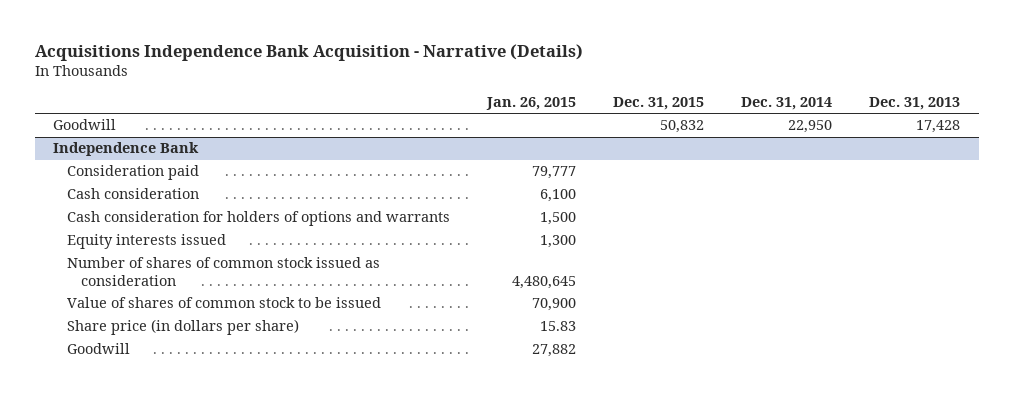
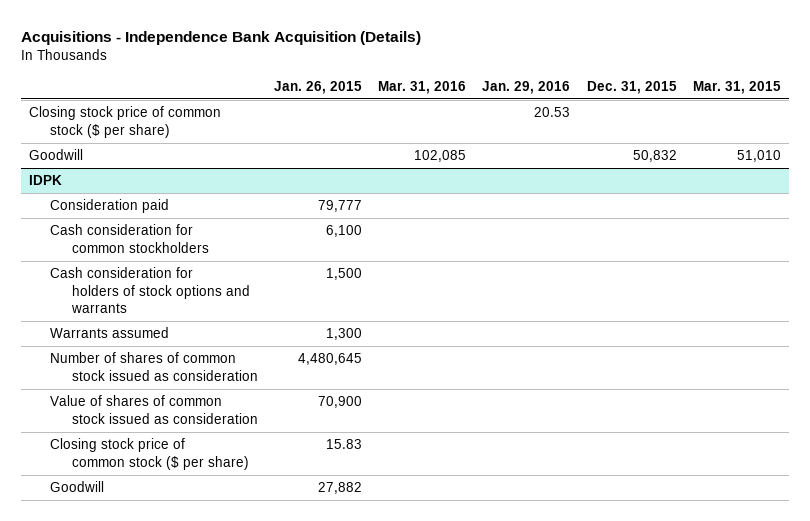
[34,44,583,62] Acquisitions Independence Bank Acquisition - Narrative (Details) -> [20,30,421,45] Acquisitions - Independence Bank Acquisition (Details)
[741,97,833,111] Dec. 31, 2014 -> none
[869,97,961,111] Dec. 31, 2013 -> none
none -> [378,80,467,94] Mar. 31, 2016
none -> [482,80,571,94] Jan. 29, 2016
none -> [692,80,781,94] Mar. 31, 2015
none -> [28,106,221,138] Closing stock price of common stock ($ per share)
[53,142,200,157] Independence Bank -> [28,175,62,186] IDPK
[67,188,200,200] Cash consideration -> [50,224,209,253] Cash consideration for common stockholders
[67,211,451,227] Cash consideration for holders of options and warrants -> [50,267,250,314] Cash consideration for holders of stock options and warrants
[67,234,227,250] Equity interests issued -> [50,327,170,339] Warrants assumed
[67,297,382,309] Value of shares of common stock to be issued -> [50,395,258,424] Value of shares of common stock issued as consideration
[67,319,300,336] Share price (in dollars per share) -> [50,438,249,470] Closing stock price of common stock ($ per share)

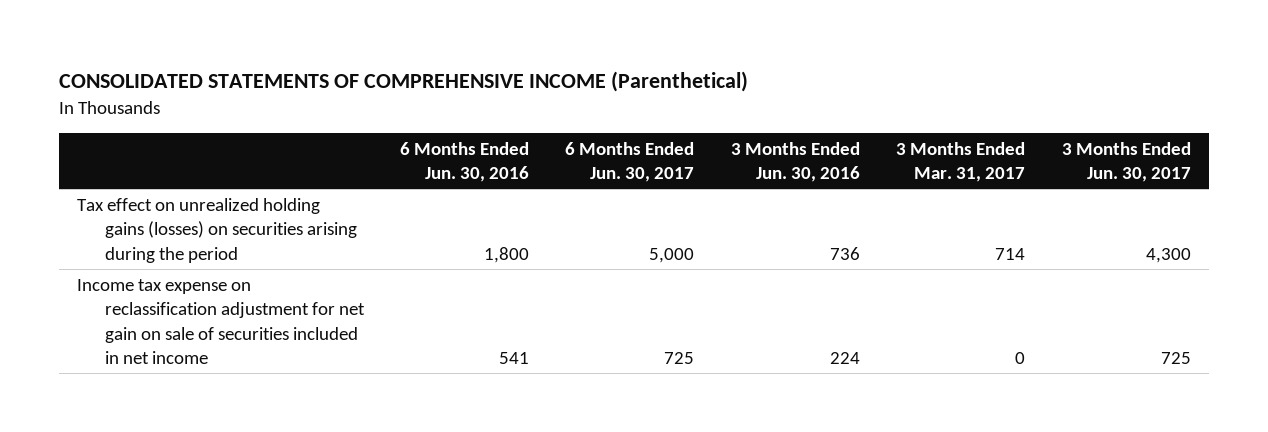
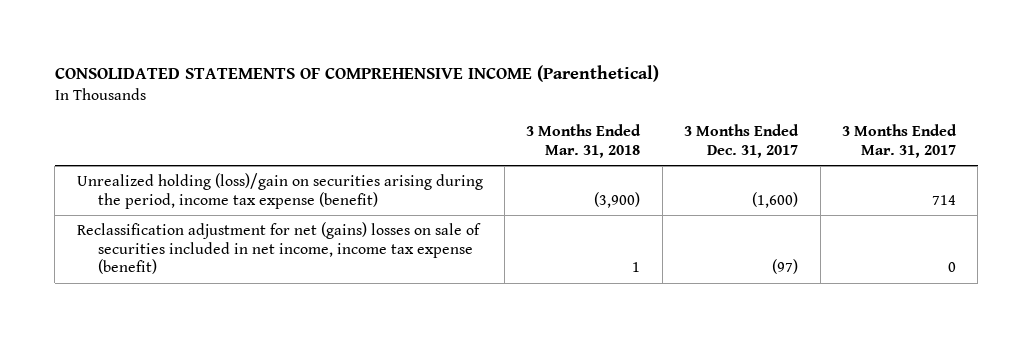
[400,141,530,183] 6 Months Ended Jun. 30, 2016 -> none
[565,141,695,183] 6 Months Ended Jun. 30, 2017 -> none
[730,141,860,183] 3 Months Ended Jun. 30, 2016 -> none
[1061,141,1191,183] 3 Months Ended Jun. 30, 2017 -> none
none -> [526,124,642,158] 3 Months Ended Mar. 31, 2018
none -> [684,124,800,158] 3 Months Ended Dec. 31, 2017
[77,197,357,263] Tax effect on unrealized holding gains (losses) on securities arising during the period -> [76,173,483,209] Unrealized holding (loss)/gain on securities arising during the period, income tax expense (benefit)
[77,278,365,365] Income tax expense on reclassification adjustment for net gain on sale of securities included in net income -> [76,222,481,275] Reclassification adjustment for net (gains) losses on sale of securities included in net income, income tax expense (benefit)

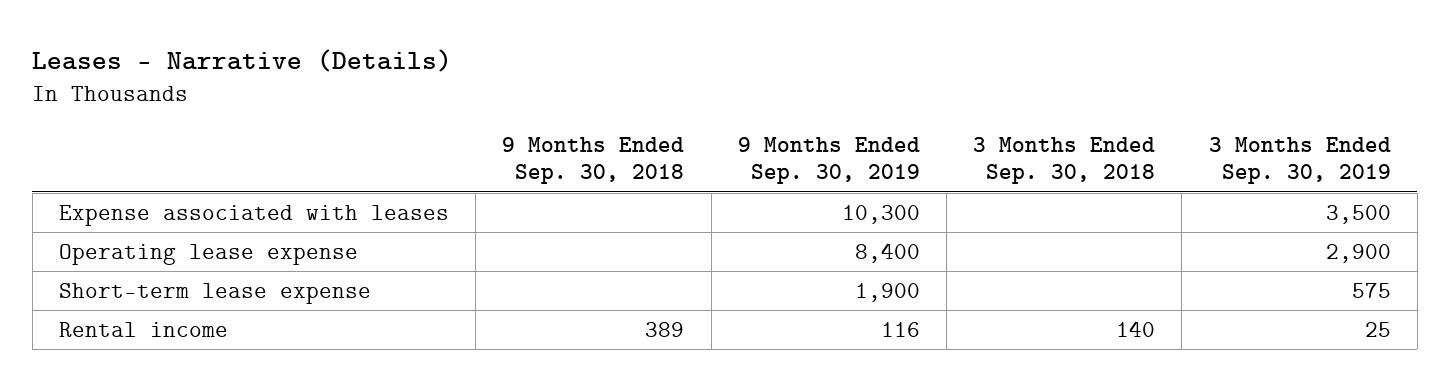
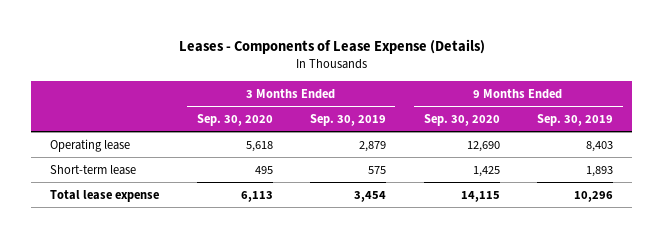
[32,49,453,73] Leases - Narrative (Details) -> [178,39,485,55] Leases - Components of Lease Expense (Details)
[502,137,685,185] 9 Months Ended Sep. 30, 2018 -> none
[973,137,1156,185] 3 Months Ended Sep. 30, 2018 -> none
none -> [196,113,273,126] Sep. 30, 2020
none -> [423,113,500,126] Sep. 30, 2020
[59,204,450,226] Expense associated with leases -> none
[59,321,229,337] Rental income -> none
[59,243,359,265] Operating lease expense -> [50,138,131,152] Operating lease
[854,242,920,263] 8,400 -> [586,140,614,152] 8,403
[1325,243,1391,263] 2,900 -> [359,140,387,152] 2,879
[59,282,372,304] Short-term lease expense -> [50,164,137,175] Short-term lease
[854,282,920,302] 1,900 -> [586,165,614,177] 1,893
none -> [50,189,160,202] Total lease expense

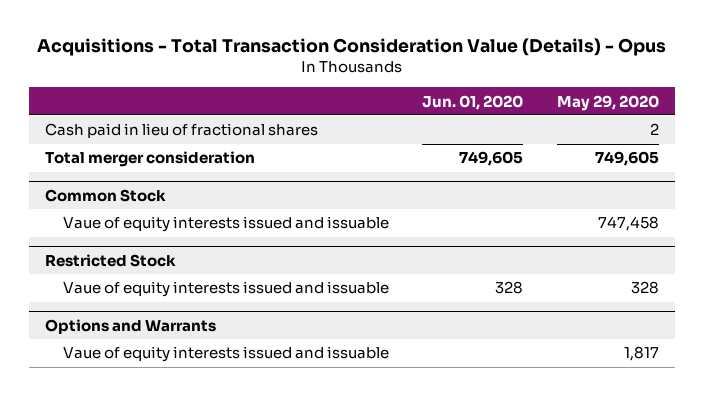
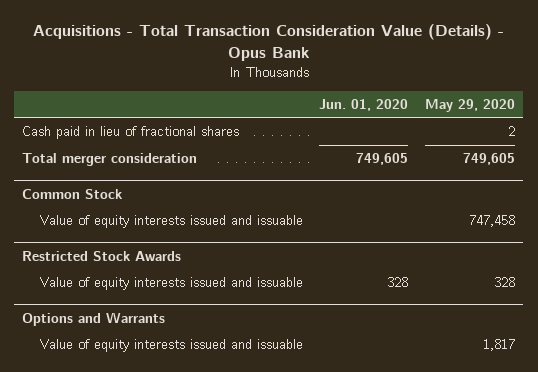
[36,37,666,56] Acquisitions - Total Transaction Consideration Value (Details) - Opus -> [32,23,504,61] Acquisitions - Total Transaction Consideration Value (Details) - Opus Bank
[62,216,389,233] Vaue of equity interests issued and issuable -> [39,215,303,229] Value of equity interests issued and issuable
[45,254,177,268] Restricted Stock -> [22,251,182,262] Restricted Stock Awards
[62,281,389,298] Vaue of equity interests issued and issuable -> [39,277,303,291] Value of equity interests issued and issuable
[62,346,389,363] Vaue of equity interests issued and issuable -> [39,339,303,353] Value of equity interests issued and issuable

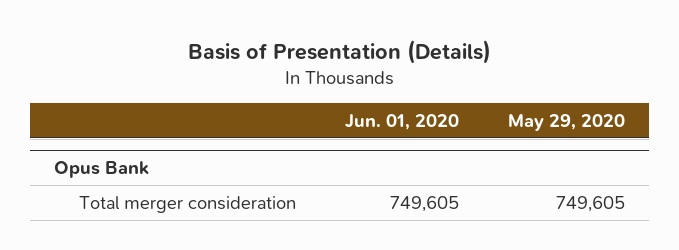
[32,23,504,61] Acquisitions - Total Transaction Consideration Value (Details) - Opus Bank -> [187,39,491,64] Basis of Presentation (Details)
[22,126,240,140] Cash paid in lieu of fractional shares -> none
none -> [54,160,150,178] Opus Bank
[22,189,124,200] Common Stock -> none
[39,215,303,229] Value of equity interests issued and issuable -> none
[22,251,182,262] Restricted Stock Awards -> none
[39,277,303,291] Value of equity interests issued and issuable -> none
[22,312,166,327] Options and Warrants -> none
[39,339,303,353] Value of equity interests issued and issuable -> none

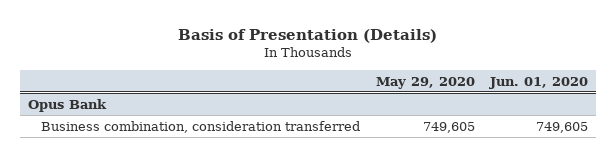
[79,195,297,213] Total merger consideration -> [41,120,361,133] Business combination, consideration transferred

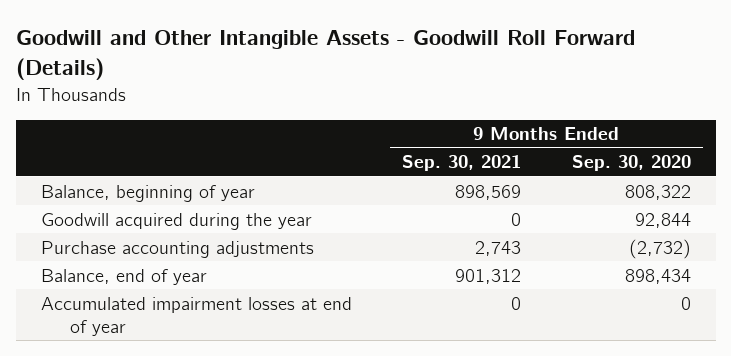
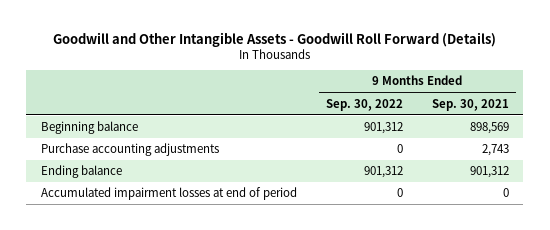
[571,155,691,172] Sep. 30, 2020 -> none
none -> [325,98,403,111] Sep. 30, 2022
[40,212,312,230] Goodwill acquired during the year -> none
[40,184,255,202] Balance, beginning of year -> [40,121,138,135] Beginning balance
[40,268,207,285] Balance, end of year -> [40,165,122,179] Ending balance
[40,296,352,336] Accumulated impairment losses at end of year -> [40,187,297,201] Accumulated impairment losses at end of period

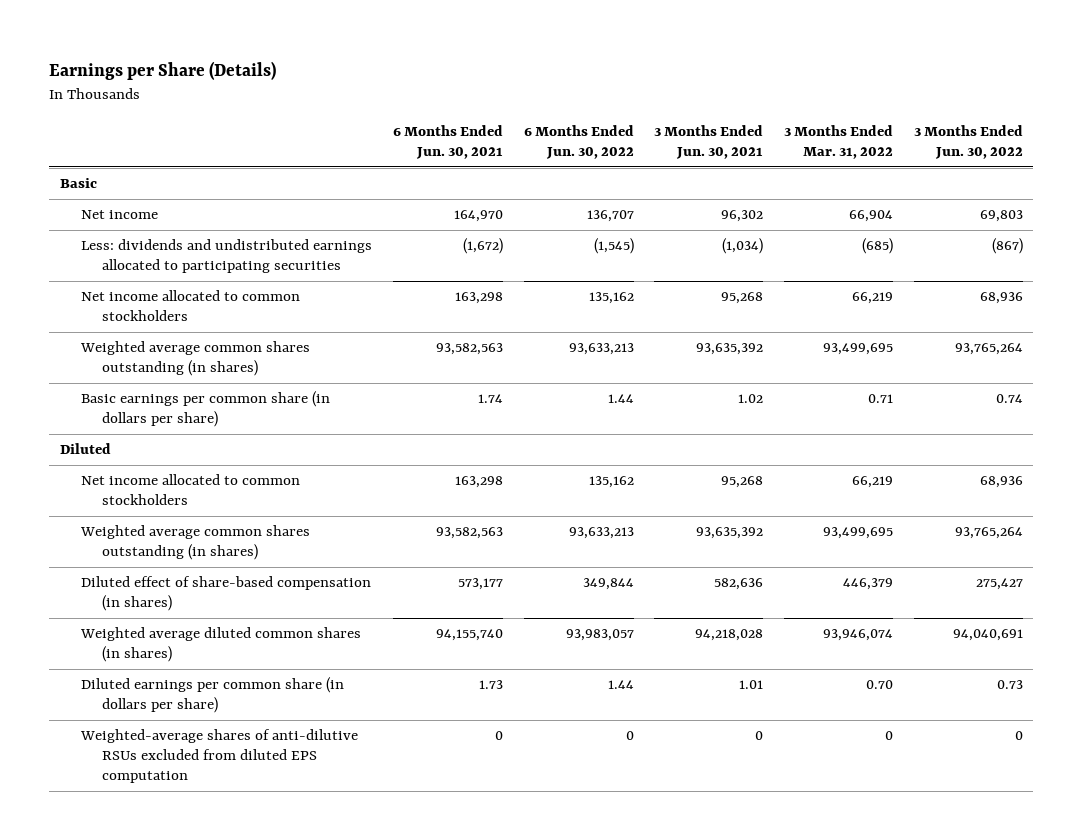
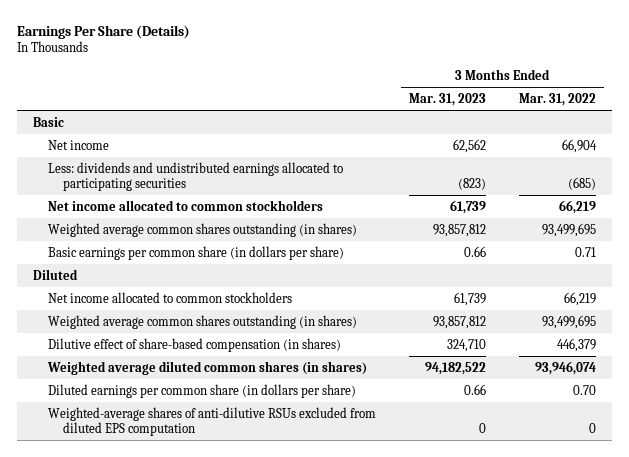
[49,60,277,80] Earnings per Share (Details) -> [16,24,190,39] Earnings Per Share (Details)
[392,125,503,160] 6 Months Ended Jun. 30, 2021 -> none
[523,125,634,160] 6 Months Ended Jun. 30, 2022 -> none
[654,125,764,160] 3 Months Ended Jun. 30, 2021 -> none
[913,125,1023,160] 3 Months Ended Jun. 30, 2022 -> none
none -> [408,92,486,106] Mar. 31, 2023
[81,576,372,612] Diluted effect of share-based compensation (in shares) -> [47,337,341,352] Dilutive effect of share-based compensation (in shares)

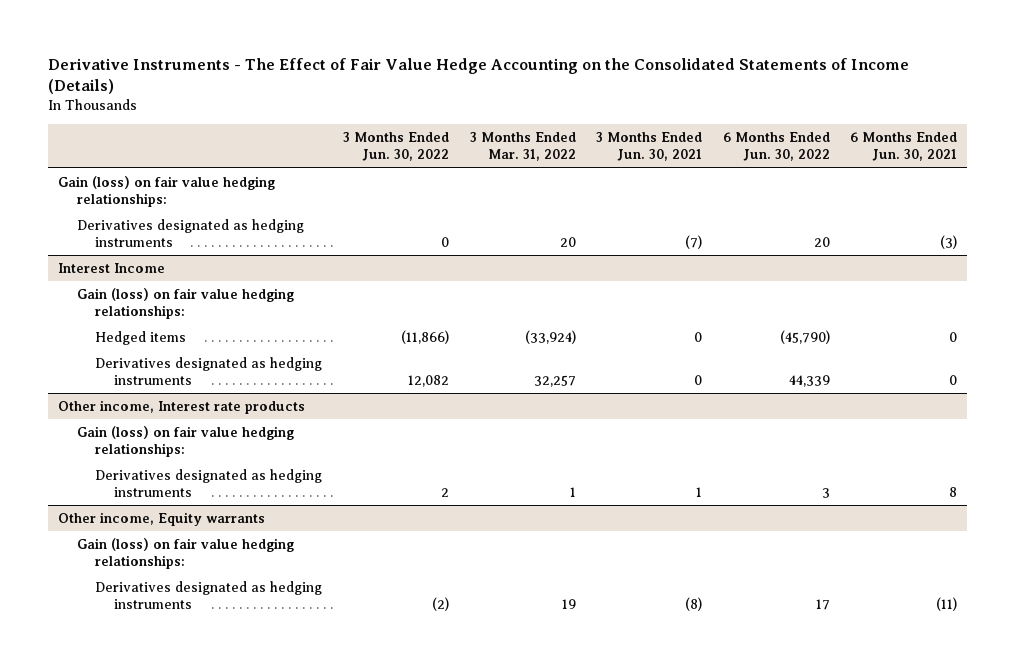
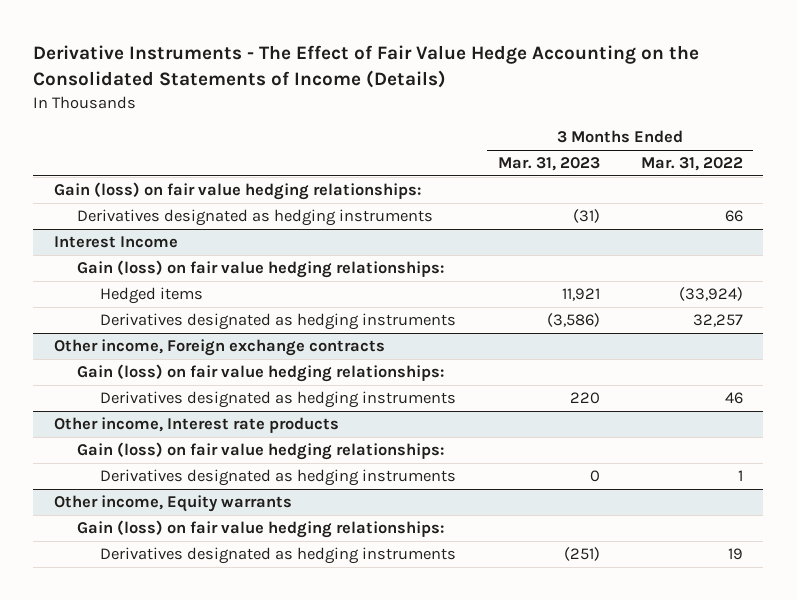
[343,132,450,162] 3 Months Ended Jun. 30, 2022 -> none
[596,132,703,162] 3 Months Ended Jun. 30, 2021 -> none
[722,132,830,162] 6 Months Ended Jun. 30, 2022 -> none
[850,132,958,162] 6 Months Ended Jun. 30, 2021 -> none
none -> [497,157,600,172] Mar. 31, 2023
[559,237,576,248] 20 -> [724,210,743,223] 66
none -> [53,339,385,357] Other income, Foreign exchange contracts
none -> [77,364,445,383] Gain (loss) on fair value hedging relationships:
none -> [100,391,457,409] Derivatives designated as hedging instruments

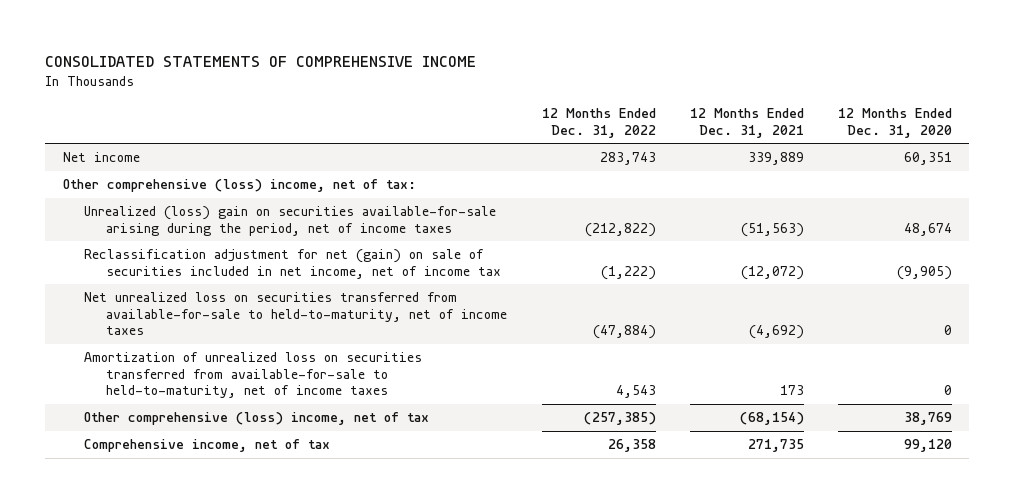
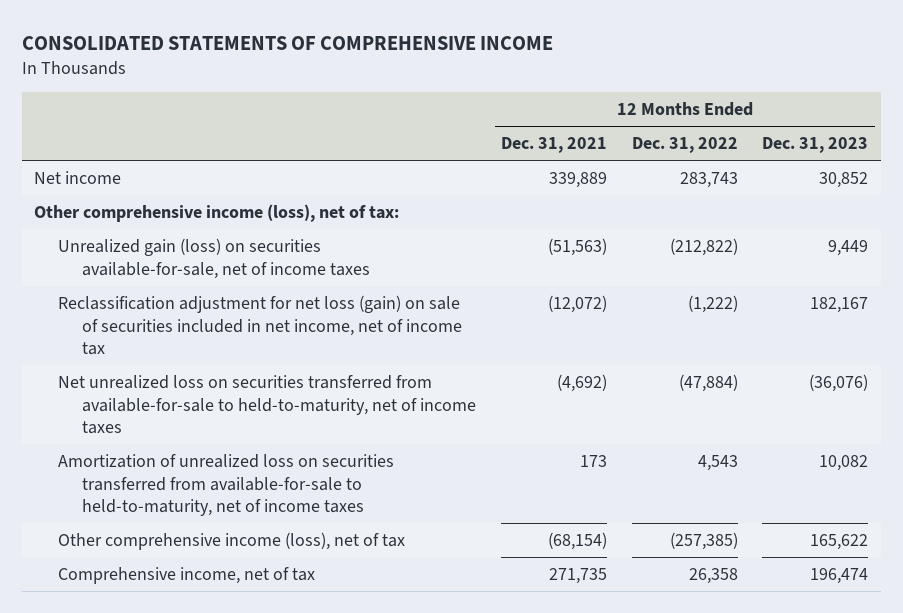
[838,108,953,138] 12 Months Ended Dec. 31, 2020 -> none
none -> [762,137,869,154] Dec. 31, 2023
[62,179,416,193] Other comprehensive (loss) income, net of tax: -> [34,203,400,222] Other comprehensive income (loss), net of tax:
[84,206,497,236] Unrealized (loss) gain on securities available-for-sale arising during the period, net of income taxes -> [58,237,371,279] Unrealized gain (loss) on securities available-for-sale, net of income taxes
[84,249,502,279] Reclassification adjustment for net (gain) on sale of securities included in net income, net of income tax -> [58,294,463,356] Reclassification adjustment for net loss (gain) on sale of securities included in net income, net of income tax
[84,412,430,426] Other comprehensive (loss) income, net of tax -> [58,531,406,550] Other comprehensive income (loss), net of tax

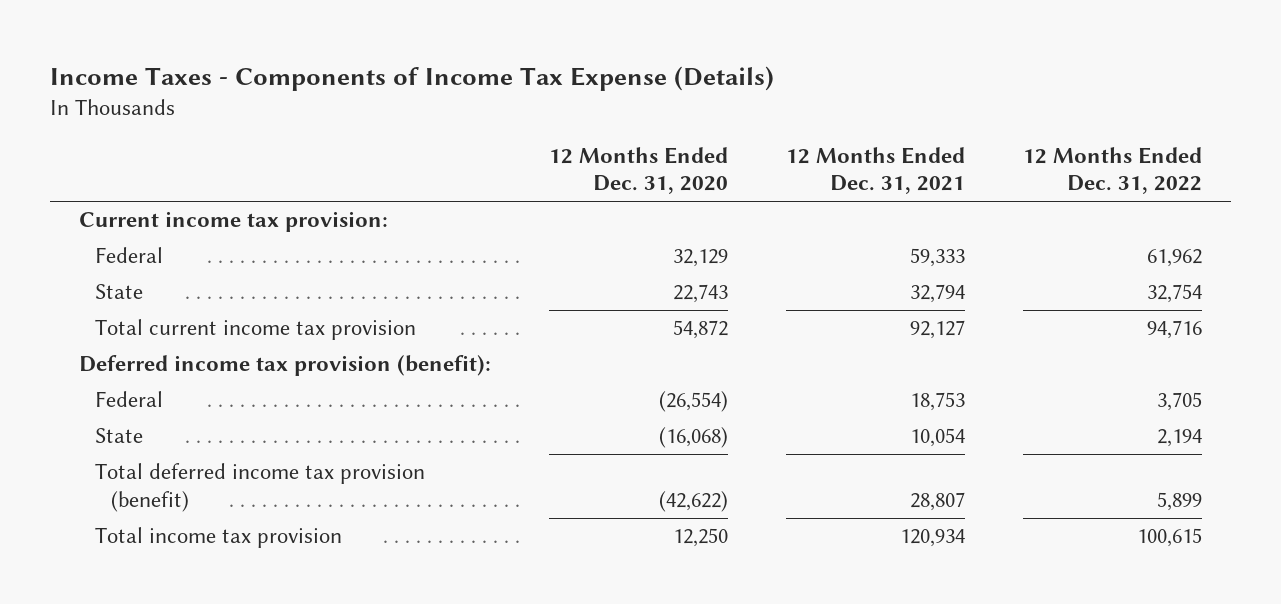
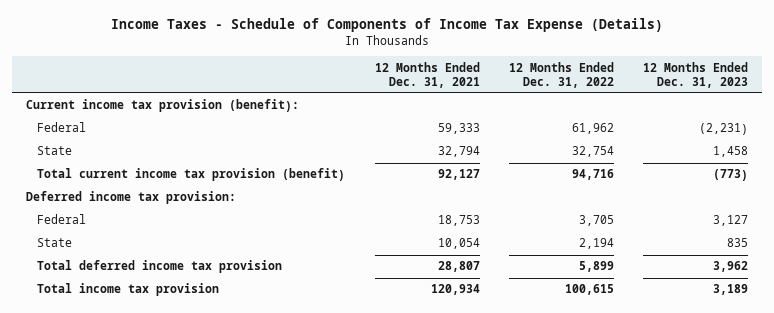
[50,65,775,91] Income Taxes - Components of Income Tax Expense (Details) -> [110,18,663,33] Income Taxes - Schedule of Components of Income Tax Expense (Details)
[548,146,728,195] 12 Months Ended Dec. 31, 2020 -> none
none -> [642,61,748,88] 12 Months Ended Dec. 31, 2023
[78,211,388,233] Current income tax provision: -> [26,99,300,113] Current income tax provision (benefit):
[94,319,416,341] Total current income tax provision -> [37,168,346,182] Total current income tax provision (benefit)
[78,355,491,377] Deferred income tax provision (benefit): -> [26,191,237,205] Deferred income tax provision:
[94,463,425,512] Total deferred income tax provision (benefit) -> [37,260,283,274] Total deferred income tax provision

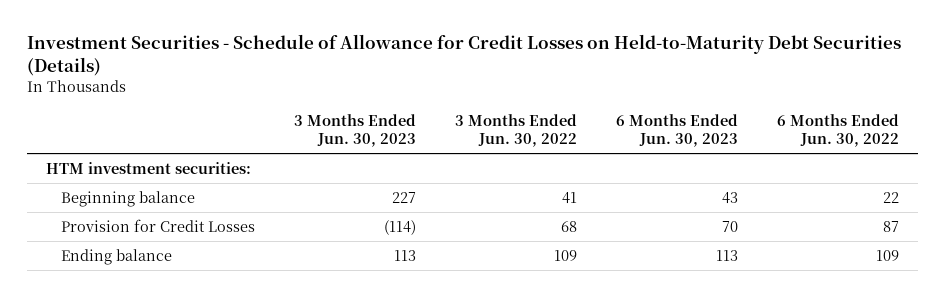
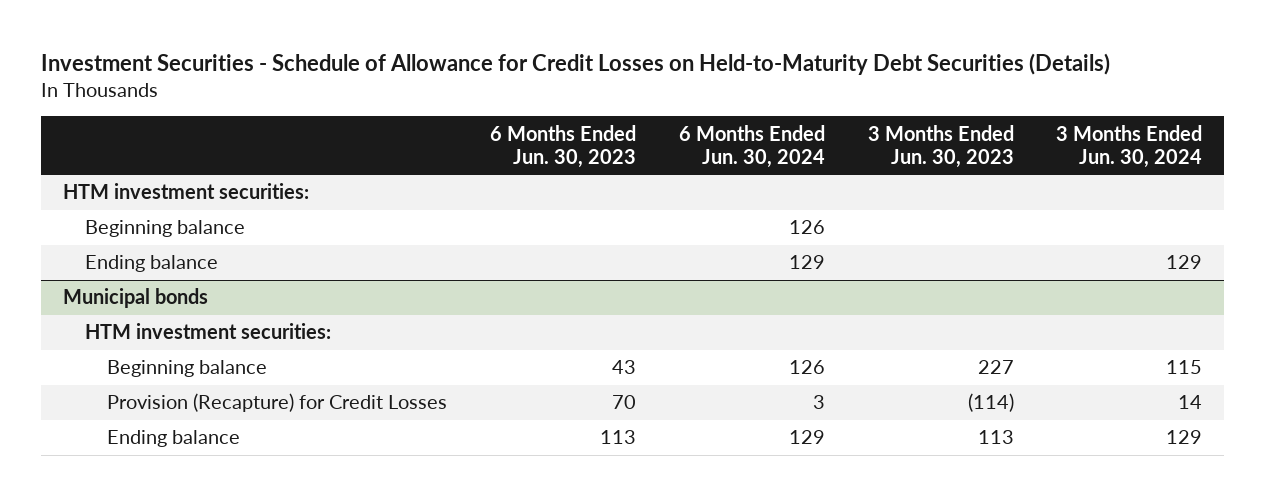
[455,114,578,148] 3 Months Ended Jun. 30, 2022 -> none
[776,114,899,148] 6 Months Ended Jun. 30, 2022 -> none
none -> [678,124,825,168] 6 Months Ended Jun. 30, 2024
none -> [1056,124,1203,168] 3 Months Ended Jun. 30, 2024
none -> [84,220,245,238] Beginning balance
none -> [84,255,218,273] Ending balance
none -> [62,288,208,309] Municipal bonds
none -> [84,323,331,340] HTM investment securities:
[61,218,256,232] Provision for Credit Losses -> [106,393,447,413] Provision (Recapture) for Credit Losses

